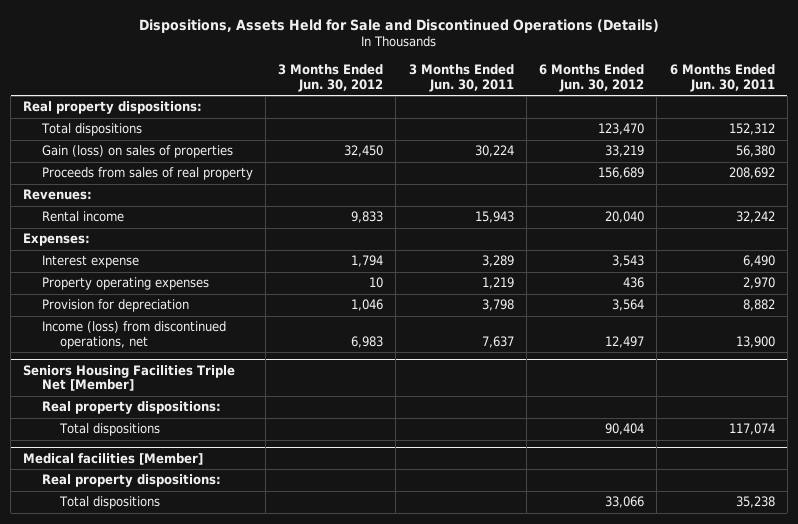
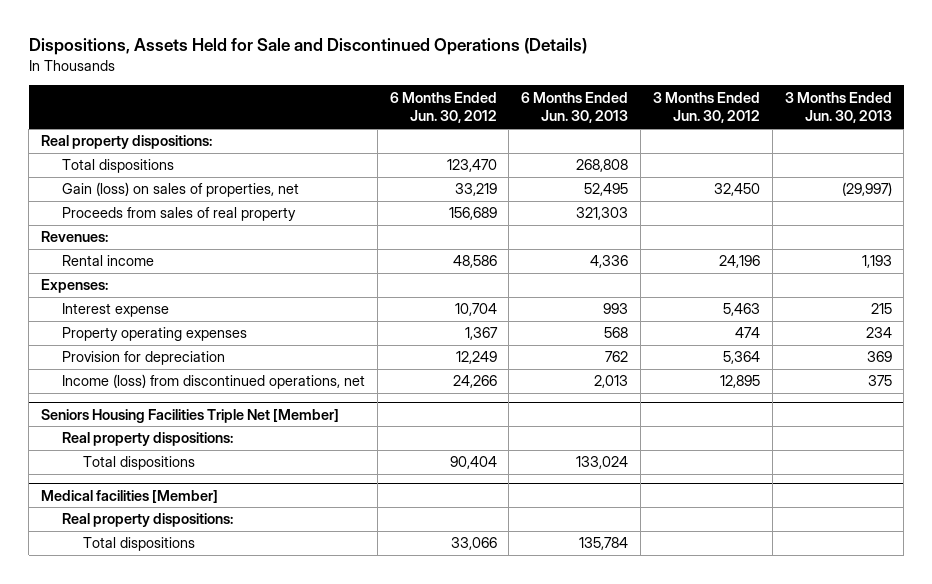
[408,64,514,92] 3 Months Ended Jun. 30, 2011 -> none
[669,64,775,92] 6 Months Ended Jun. 30, 2011 -> none
none -> [521,91,629,124] 6 Months Ended Jun. 30, 2013
none -> [784,91,892,124] 3 Months Ended Jun. 30, 2013
[41,145,233,159] Gain (loss) on sales of properties -> [62,182,300,198] Gain (loss) on sales of properties, net
[351,211,384,224] 9,833 -> [718,255,760,269] 24,196
[605,211,645,224] 20,040 -> [452,255,497,269] 48,586
[351,255,384,268] 1,794 -> [722,303,760,317] 5,463
[612,255,645,268] 3,543 -> [454,303,497,317] 10,704
[369,277,384,289] 10 -> [734,327,760,339] 474
[623,277,645,289] 436 -> [464,327,498,341] 1,367
[351,299,384,312] 1,046 -> [722,351,760,365] 5,364
[612,299,645,312] 3,564 -> [455,351,497,365] 12,249
[351,335,384,348] 6,983 -> [719,375,760,389] 12,895
[605,335,645,348] 12,497 -> [452,375,497,389] 24,266

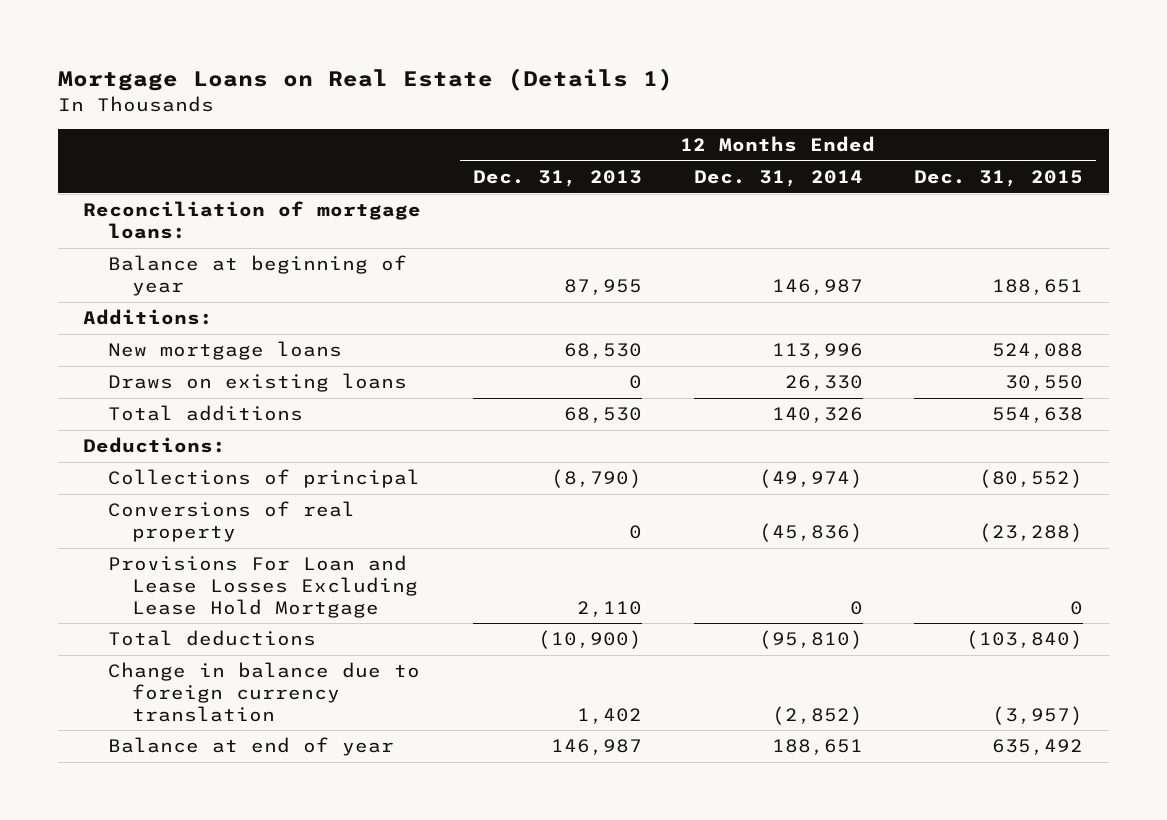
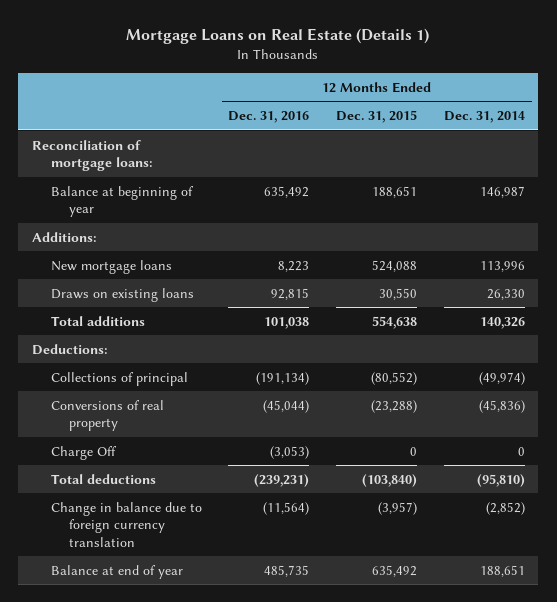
[473,170,643,188] Dec. 31, 2013 -> none
none -> [228,111,310,124] Dec. 31, 2016
[107,555,418,618] Provisions For Loan and Lease Losses Excluding Lease Hold Mortgage -> [50,445,117,460] Charge Off

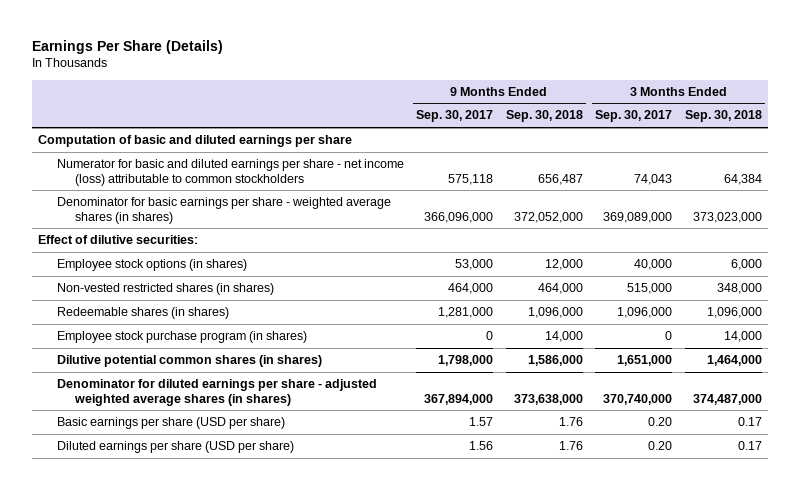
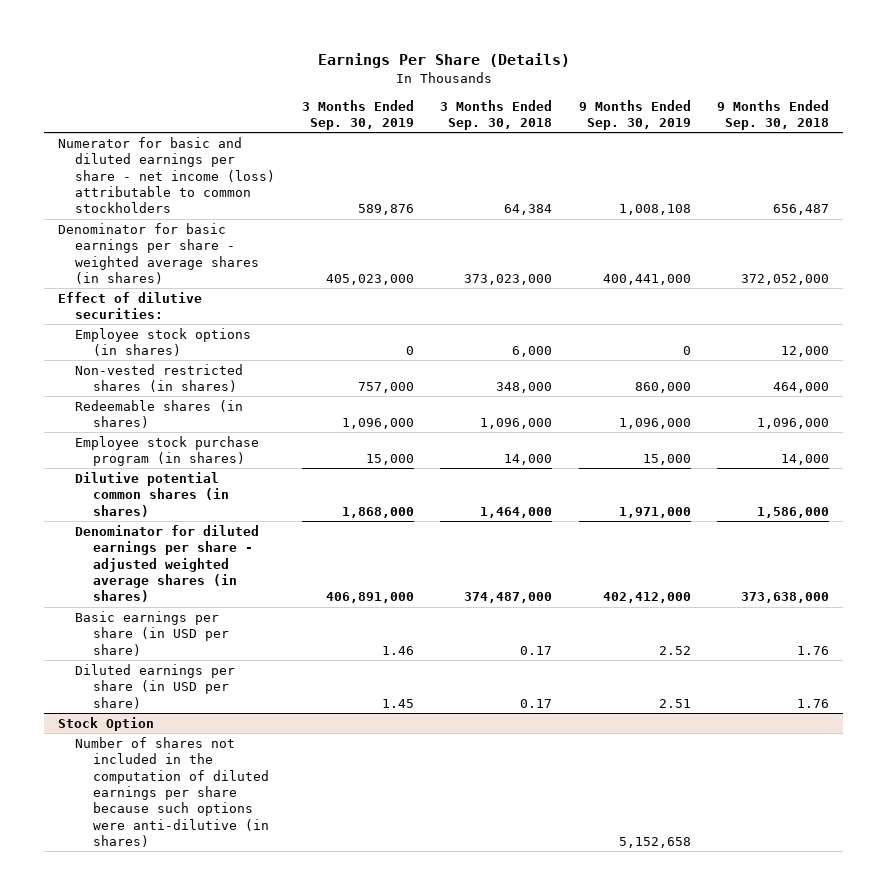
[416,110,494,123] Sep. 30, 2017 -> none
[595,110,673,123] Sep. 30, 2017 -> none
none -> [301,99,414,131] 3 Months Ended Sep. 30, 2019
none -> [578,99,691,131] 9 Months Ended Sep. 30, 2019
[37,135,352,148] Computation of basic and diluted earnings per share -> none
[56,417,285,430] Basic earnings per share (USD per share) -> [75,610,229,656] Basic earnings per share (in USD per share)
[56,441,294,454] Diluted earnings per share (USD per share) -> [75,663,236,709] Diluted earnings per share (in USD per share)
none -> [57,716,154,731] Stock Option
none -> [75,736,269,848] Number of shares not included in the computation of diluted earnings per share because such options were anti-dilutive (in shares)

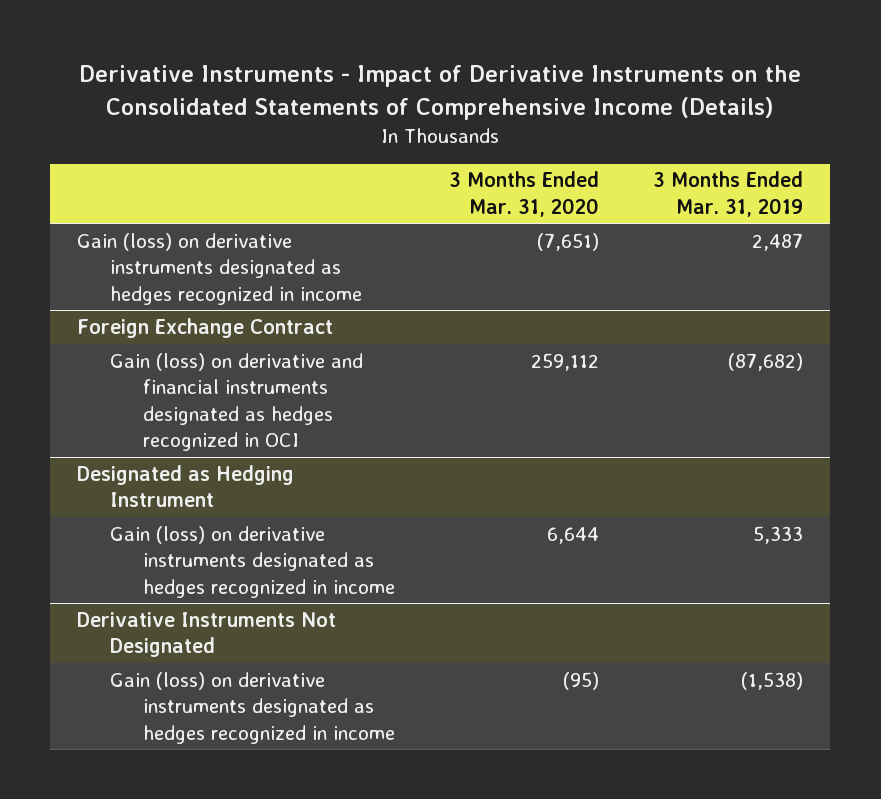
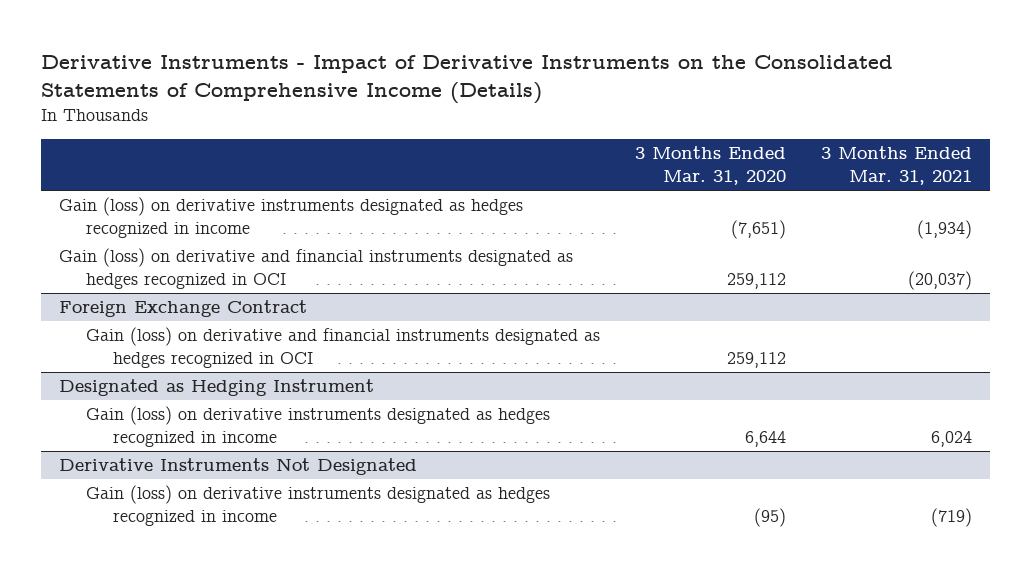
[653,171,804,217] 3 Months Ended Mar. 31, 2019 -> none
none -> [821,146,973,186] 3 Months Ended Mar. 31, 2021
none -> [58,248,573,290] Gain (loss) on derivative and financial instruments designated as hedges recognized in OCI

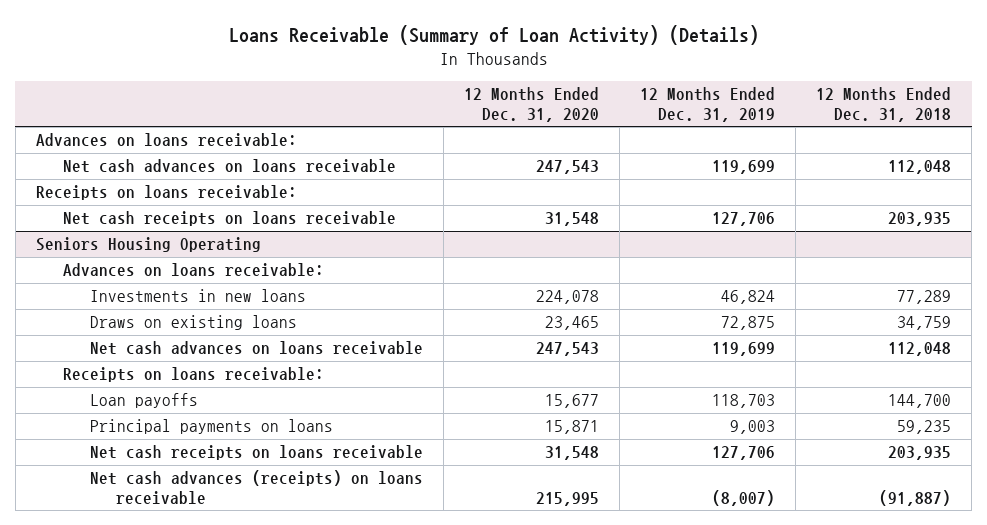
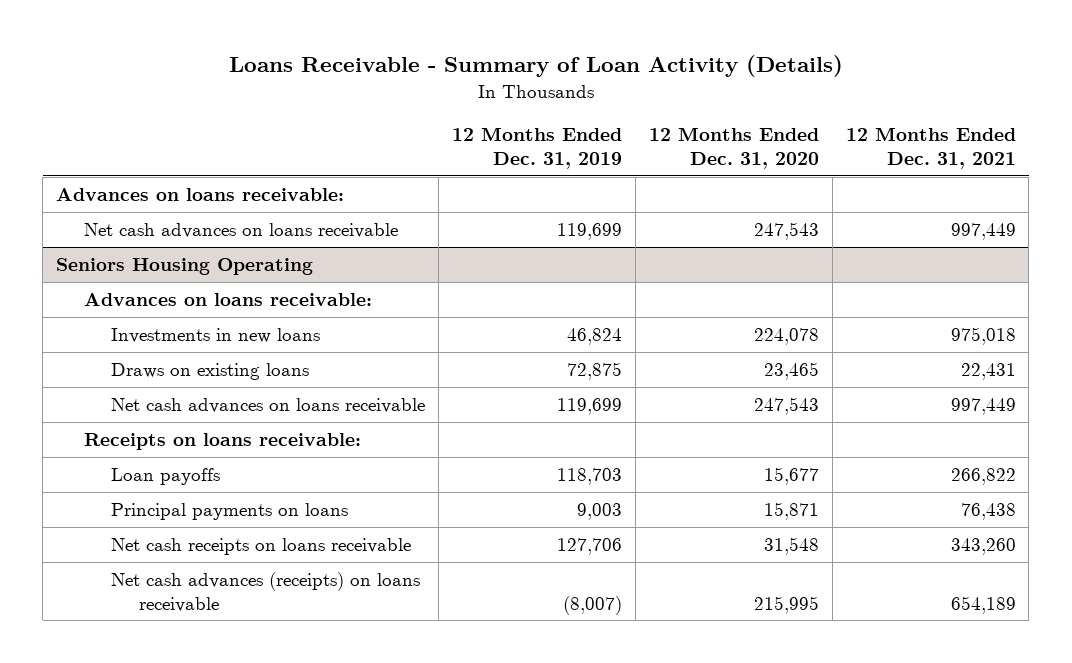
[228,25,759,46] Loans Receivable (Summary of Loan Activity) (Details) -> [228,55,843,78] Loans Receivable - Summary of Loan Activity (Details)
[816,87,952,122] 12 Months Ended Dec. 31, 2018 -> none
none -> [845,127,1016,169] 12 Months Ended Dec. 31, 2021
[35,185,297,201] Receipts on loans receivable: -> none
[62,211,396,227] Net cash receipts on loans receivable -> none

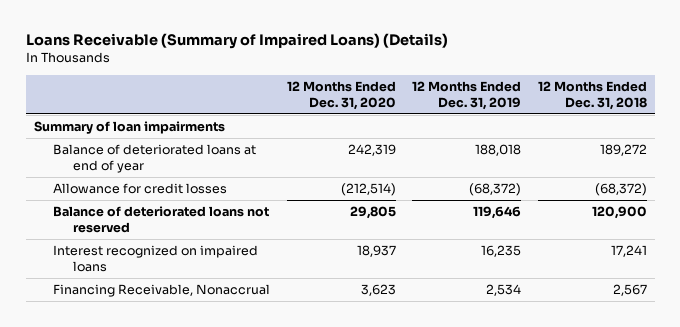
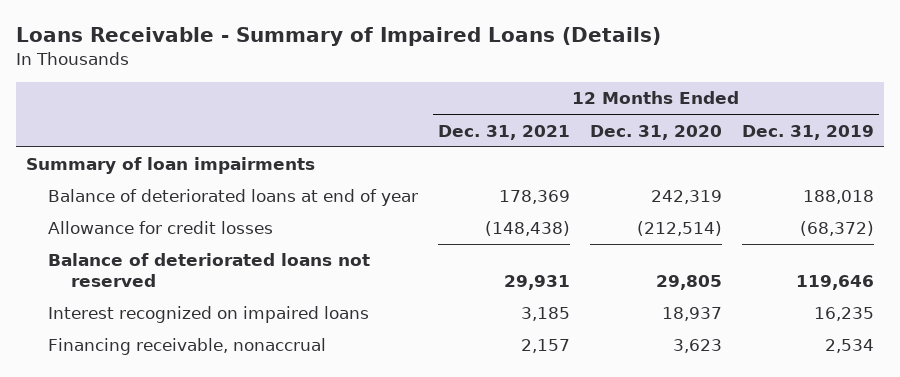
[25,33,448,50] Loans Receivable (Summary of Impaired Loans) (Details) -> [15,27,661,47] Loans Receivable - Summary of Impaired Loans (Details)
[537,80,647,110] 12 Months Ended Dec. 31, 2018 -> none
none -> [438,124,571,140] Dec. 31, 2021
[53,284,271,298] Financing Receivable, Nonaccrual -> [48,338,327,356] Financing receivable, nonaccrual

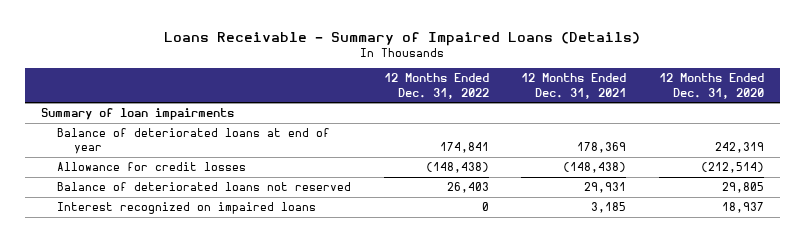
[742,124,875,140] Dec. 31, 2019 -> none
none -> [383,73,489,99] 12 Months Ended Dec. 31, 2022
[48,338,327,356] Financing receivable, nonaccrual -> none

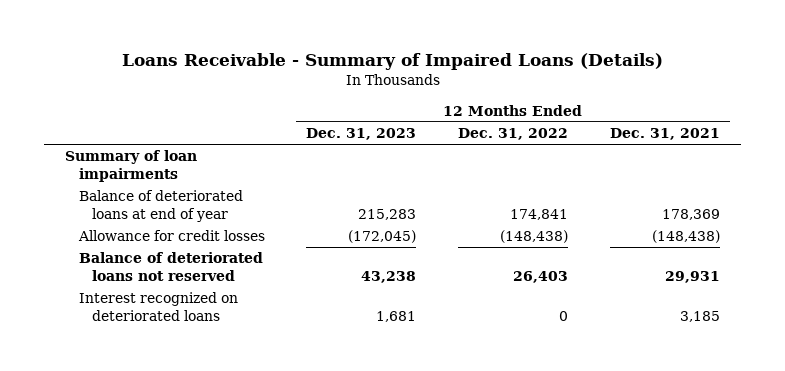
[658,73,764,99] 12 Months Ended Dec. 31, 2020 -> none
none -> [306,128,417,141] Dec. 31, 2023
[57,202,317,215] Interest recognized on impaired loans -> [78,292,238,321] Interest recognized on deteriorated loans

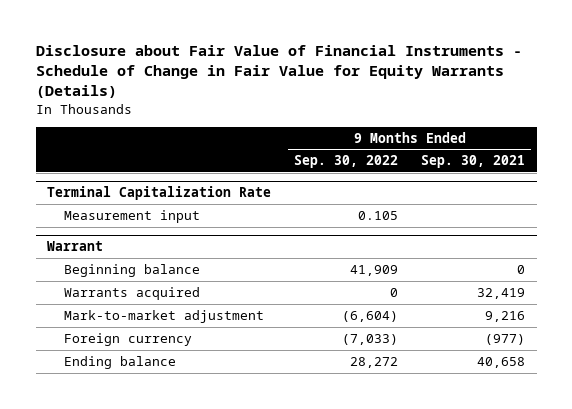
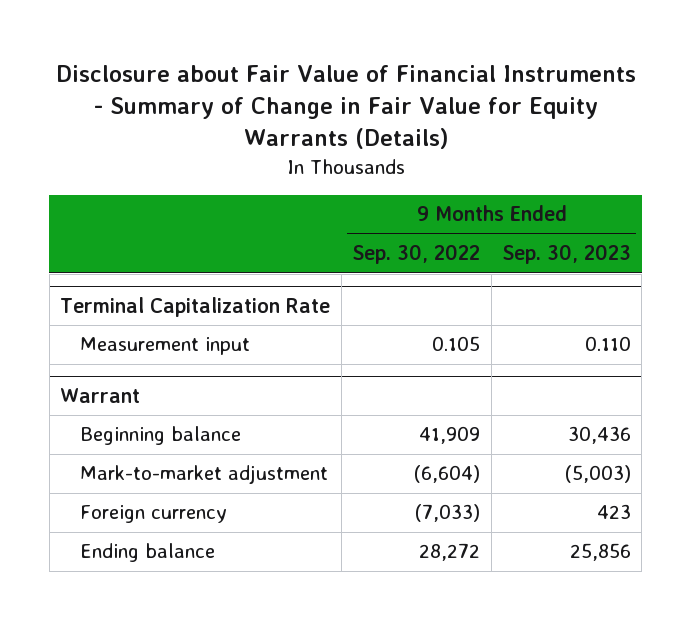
[35,44,522,99] Disclosure about Fair Value of Financial Instruments - Schedule of Change in Fair Value for Equity Warrants (Details) -> [55,64,636,150] Disclosure about Fair Value of Financial Instruments - Summary of Change in Fair Value for Equity Warrants (Details)
[421,155,526,169] Sep. 30, 2021 -> none
none -> [501,244,631,265] Sep. 30, 2023
[63,286,200,300] Warrants acquired -> none

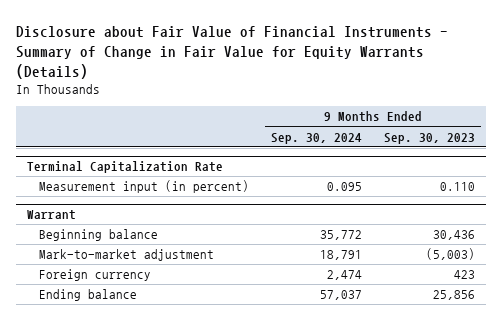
[352,244,481,265] Sep. 30, 2022 -> none
none -> [270,132,362,144] Sep. 30, 2024
[79,337,250,356] Measurement input -> [38,180,249,194] Measurement input (in percent)

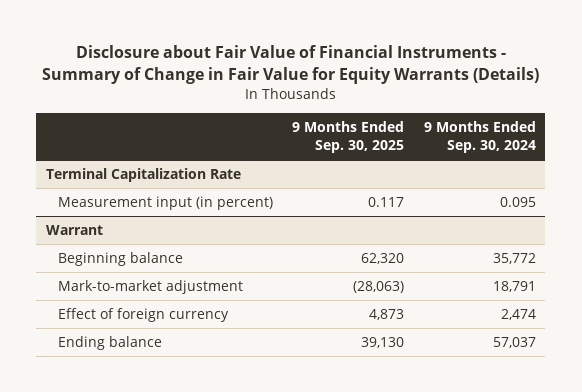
[384,132,476,144] Sep. 30, 2023 -> none
none -> [292,121,405,153] 9 Months Ended Sep. 30, 2025
[38,269,151,282] Foreign currency -> [57,308,229,323] Effect of foreign currency

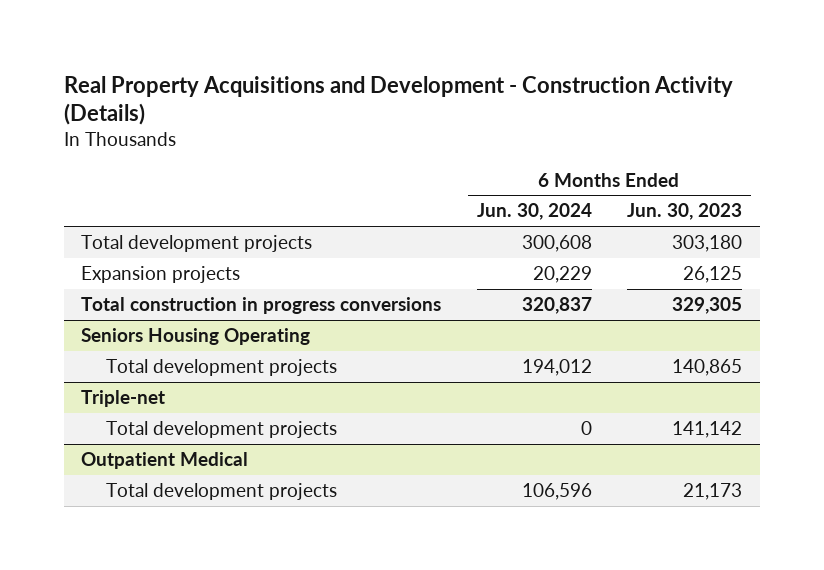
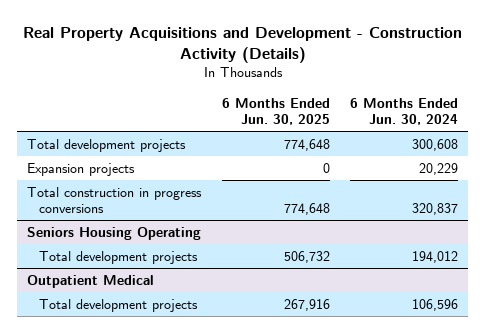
[627,203,743,221] Jun. 30, 2023 -> none
none -> [221,97,330,126] 6 Months Ended Jun. 30, 2025
[81,389,166,407] Triple-net -> none
[106,420,338,438] Total development projects -> none

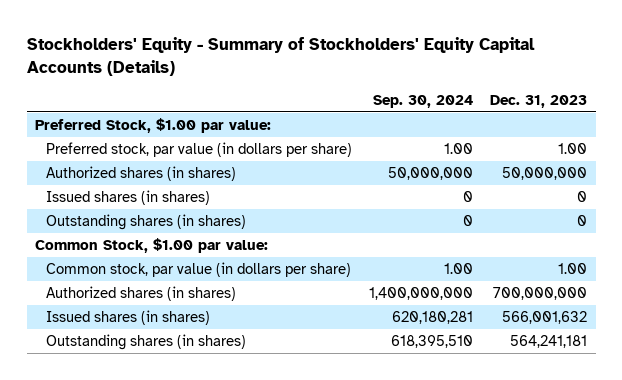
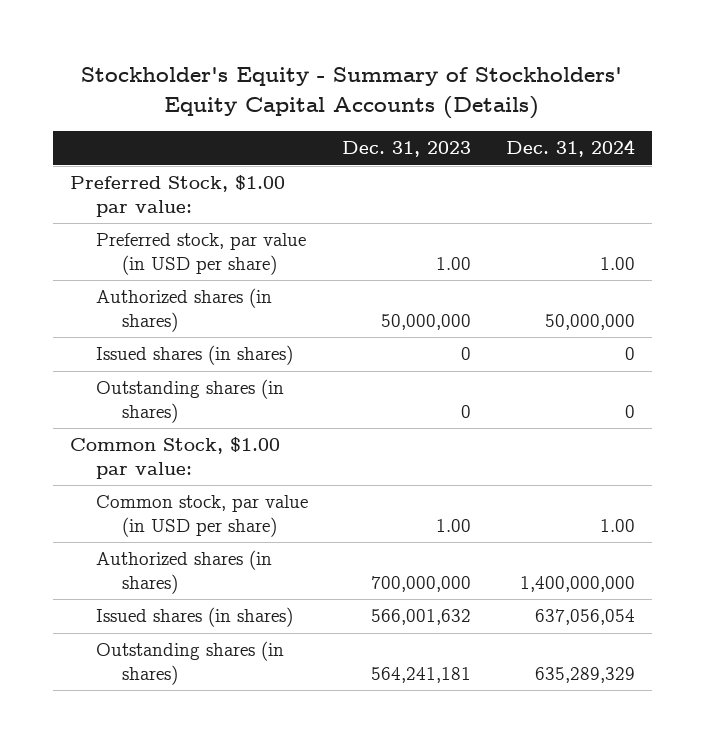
[26,36,535,76] Stockholders' Equity - Summary of Stockholders' Equity Capital Accounts (Details) -> [81,67,623,119] Stockholder's Equity - Summary of Stockholders' Equity Capital Accounts (Details)
[373,94,474,108] Sep. 30, 2024 -> none
none -> [505,139,635,158] Dec. 31, 2024
[46,142,353,158] Preferred stock, par value (in dollars per share) -> [95,233,306,275] Preferred stock, par value (in USD per share)
[46,262,352,278] Common stock, par value (in dollars per share) -> [95,495,308,537] Common stock, par value (in USD per share)

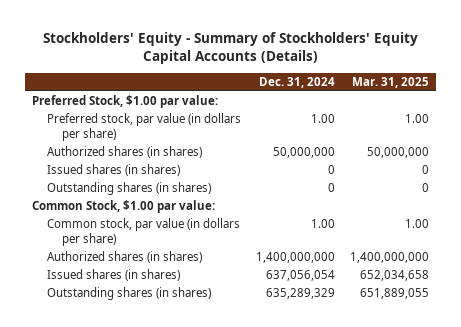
[81,67,623,119] Stockholder's Equity - Summary of Stockholders' Equity Capital Accounts (Details) -> [42,31,418,65] Stockholders' Equity - Summary of Stockholders' Equity Capital Accounts (Details)
[342,141,472,158] Dec. 31, 2023 -> none
none -> [351,76,429,88] Mar. 31, 2025
[95,233,306,275] Preferred stock, par value (in USD per share) -> [47,113,242,141] Preferred stock, par value (in dollars per share)
[95,495,308,537] Common stock, par value (in USD per share) -> [47,218,241,246] Common stock, par value (in dollars per share)

